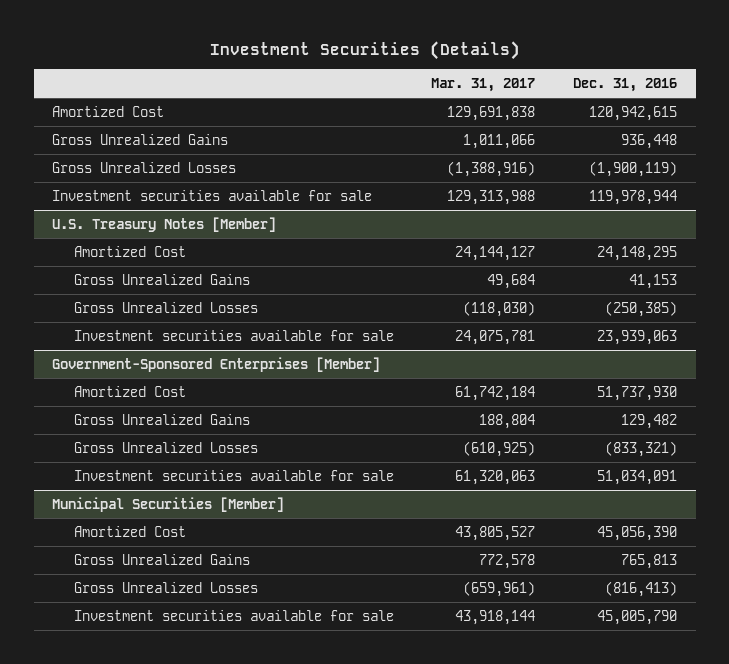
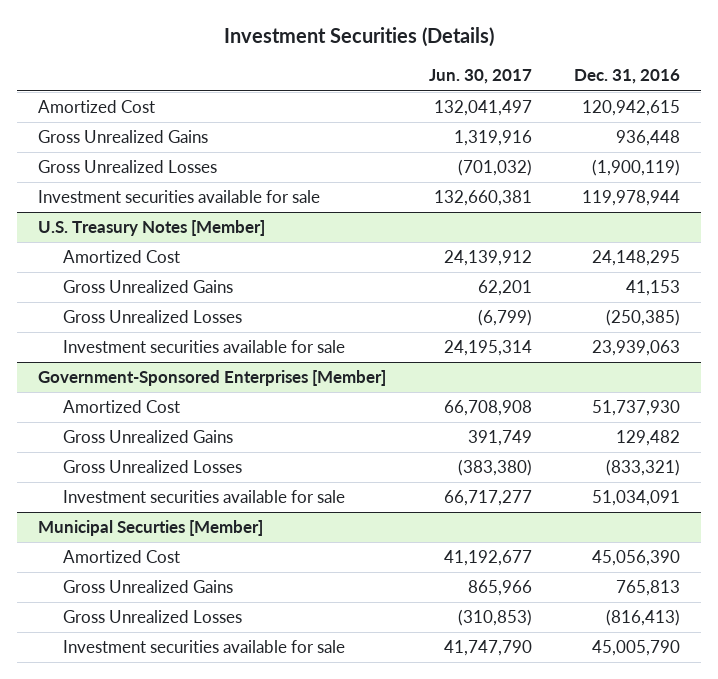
[431,78,536,93] Mar. 31, 2017 -> none
none -> [428,69,532,85] Jun. 30, 2017
[52,496,285,512] Municipal Securities [Member] -> [38,520,264,537] Municipal Securties [Member]

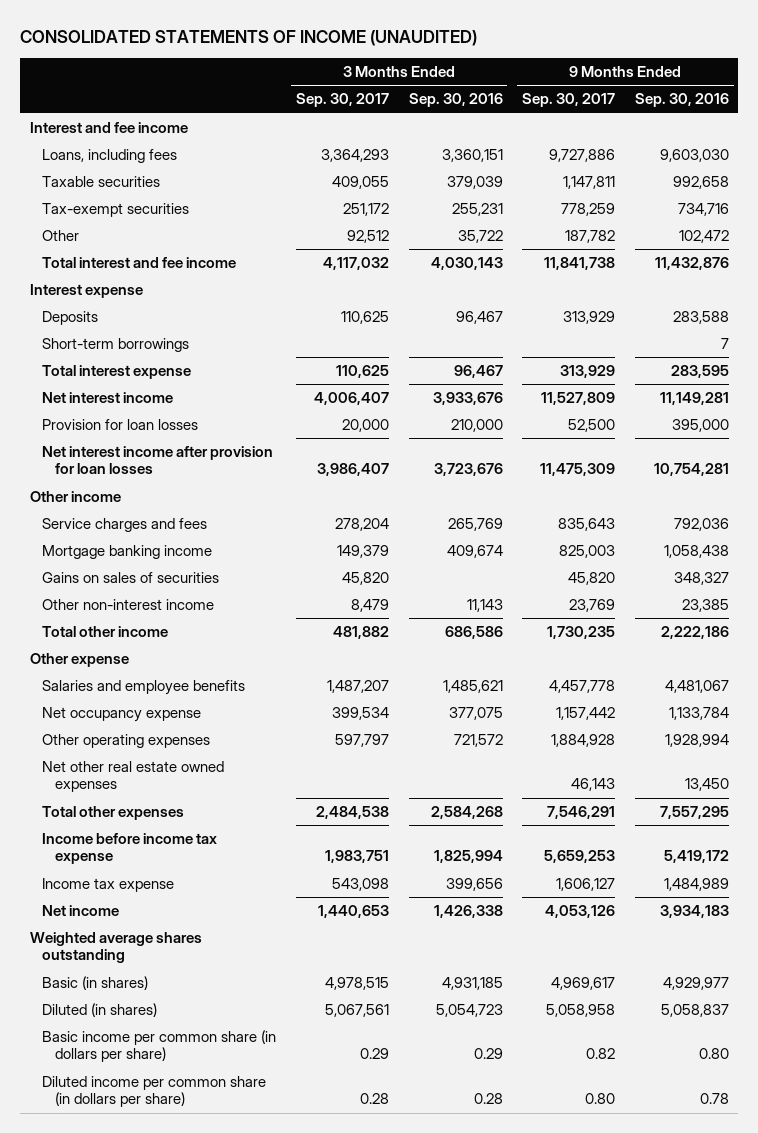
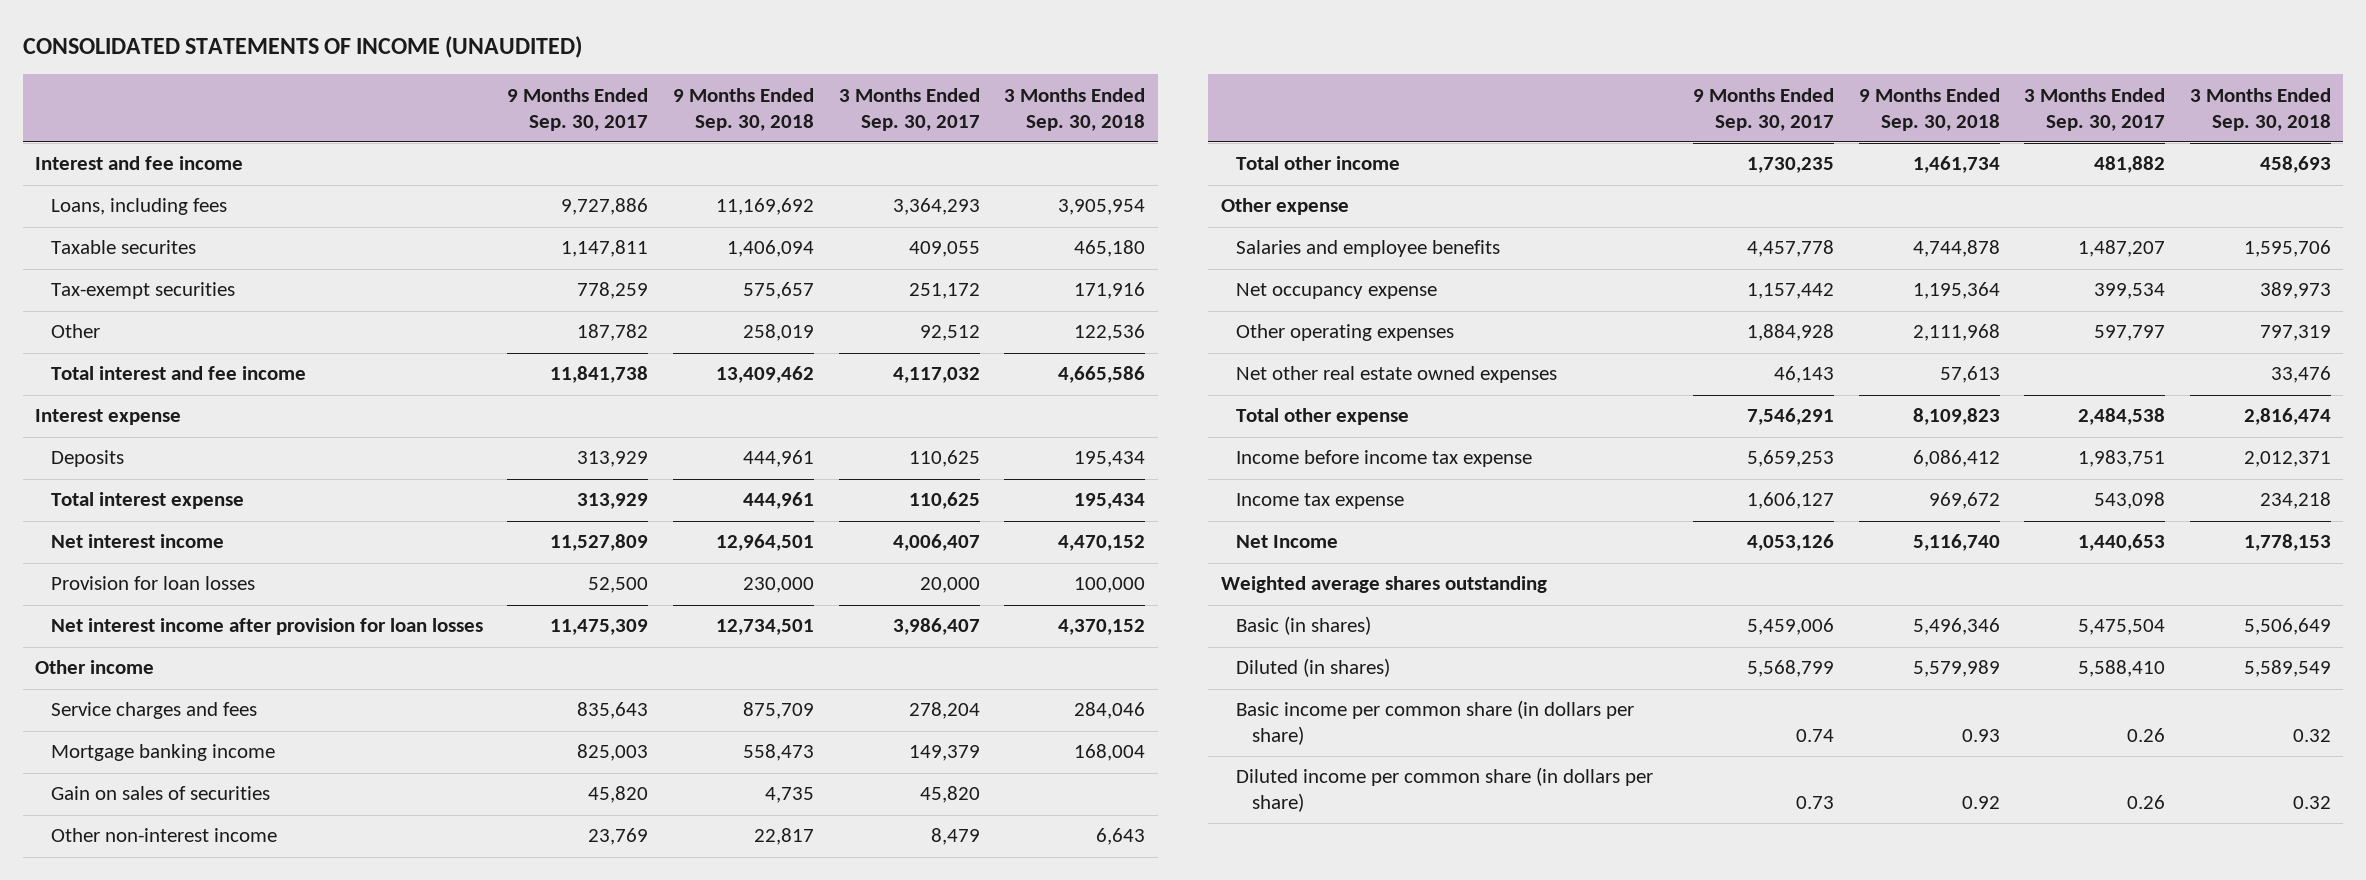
[408,93,503,108] Sep. 30, 2016 -> none
[634,93,729,108] Sep. 30, 2016 -> none
none -> [672,87,814,131] 9 Months Ended Sep. 30, 2018
none -> [1004,87,1146,131] 3 Months Ended Sep. 30, 2018
[42,176,161,188] Taxable securities -> [50,240,196,255] Taxable securites
[42,338,190,353] Short-term borrowings -> none
[42,572,220,584] Gains on sales of securities -> [50,786,270,801] Gain on sales of securities
[42,806,185,821] Total other expenses -> [1236,408,1410,426] Total other expense
[42,905,120,917] Net income -> [1236,535,1339,549] Net Income
[324,977,389,991] 4,978,515 -> [2078,619,2166,636] 5,475,504
[551,977,616,991] 4,969,617 -> [1746,618,1834,636] 5,459,006
[324,1004,389,1018] 5,067,561 -> [2078,660,2166,678] 5,588,410
[546,1004,616,1018] 5,058,958 -> [1746,660,1834,678] 5,568,799
[359,1048,389,1060] 0.29 -> [2127,728,2166,743] 0.26
[586,1048,616,1060] 0.82 -> [1795,729,1834,743] 0.74
[359,1093,389,1105] 0.28 -> [2127,795,2166,810] 0.26
[585,1093,616,1105] 0.80 -> [1795,796,1834,810] 0.73

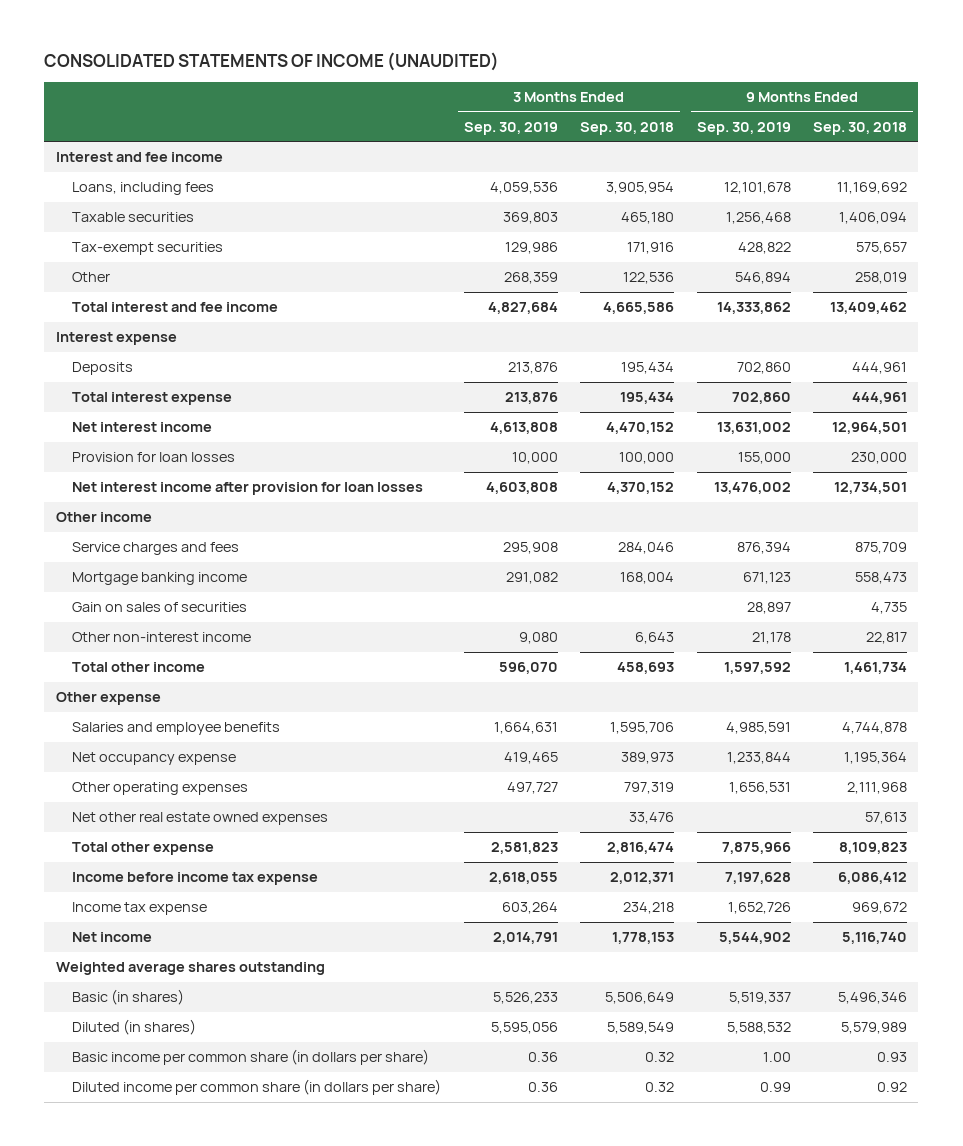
[507,87,649,131] 9 Months Ended Sep. 30, 2017 -> none
[838,87,980,131] 3 Months Ended Sep. 30, 2017 -> none
none -> [463,121,558,135] Sep. 30, 2019
none -> [696,121,791,135] Sep. 30, 2019
[50,240,196,255] Taxable securites -> [72,212,195,223] Taxable securities
[1236,535,1339,549] Net Income -> [72,932,153,943] Net income

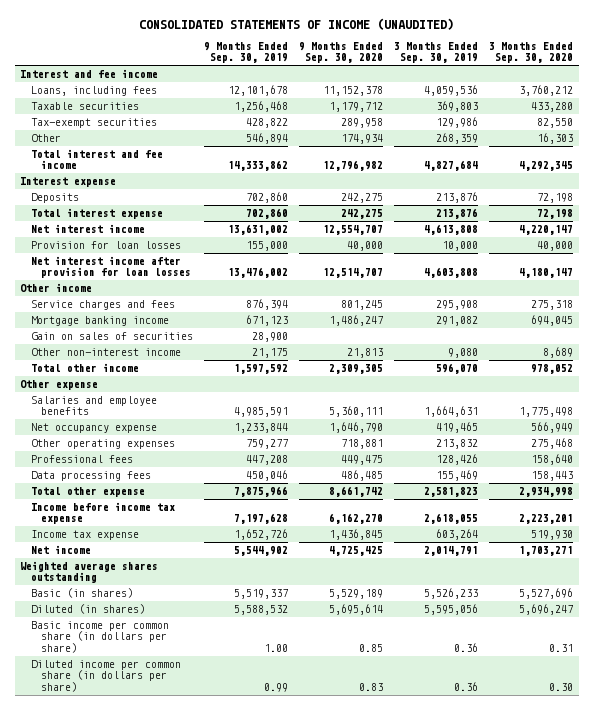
[580,121,675,135] Sep. 30, 2018 -> none
[813,121,908,135] Sep. 30, 2018 -> none
none -> [298,42,383,64] 9 Months Ended Sep. 30, 2020
none -> [488,42,573,64] 3 Months Ended Sep. 30, 2020
[746,602,791,615] 28,897 -> [251,332,288,343] 28,900
[751,632,791,645] 21,178 -> [251,348,288,359] 21,175
[72,812,329,826] Net other real estate owned expenses -> none
[506,782,558,795] 497,727 -> [435,439,478,450] 213,832
[728,782,791,795] 1,656,531 -> [245,439,288,450] 759,277
none -> [30,455,133,464] Professional fees
none -> [30,471,151,482] Data processing fees

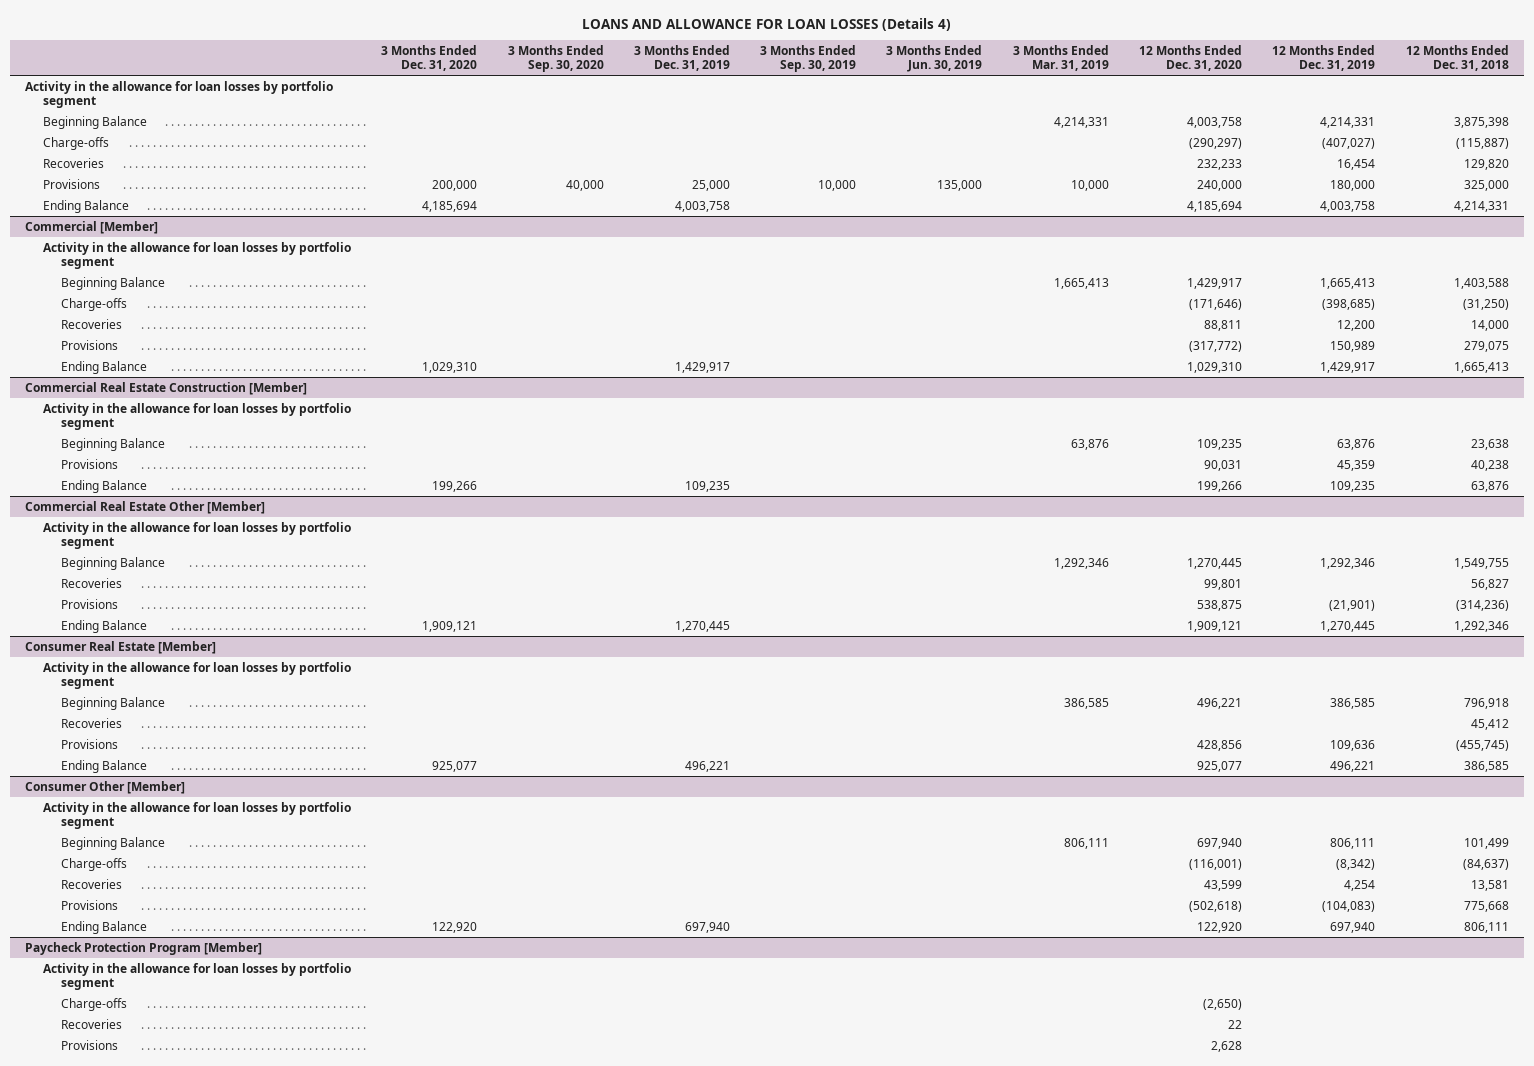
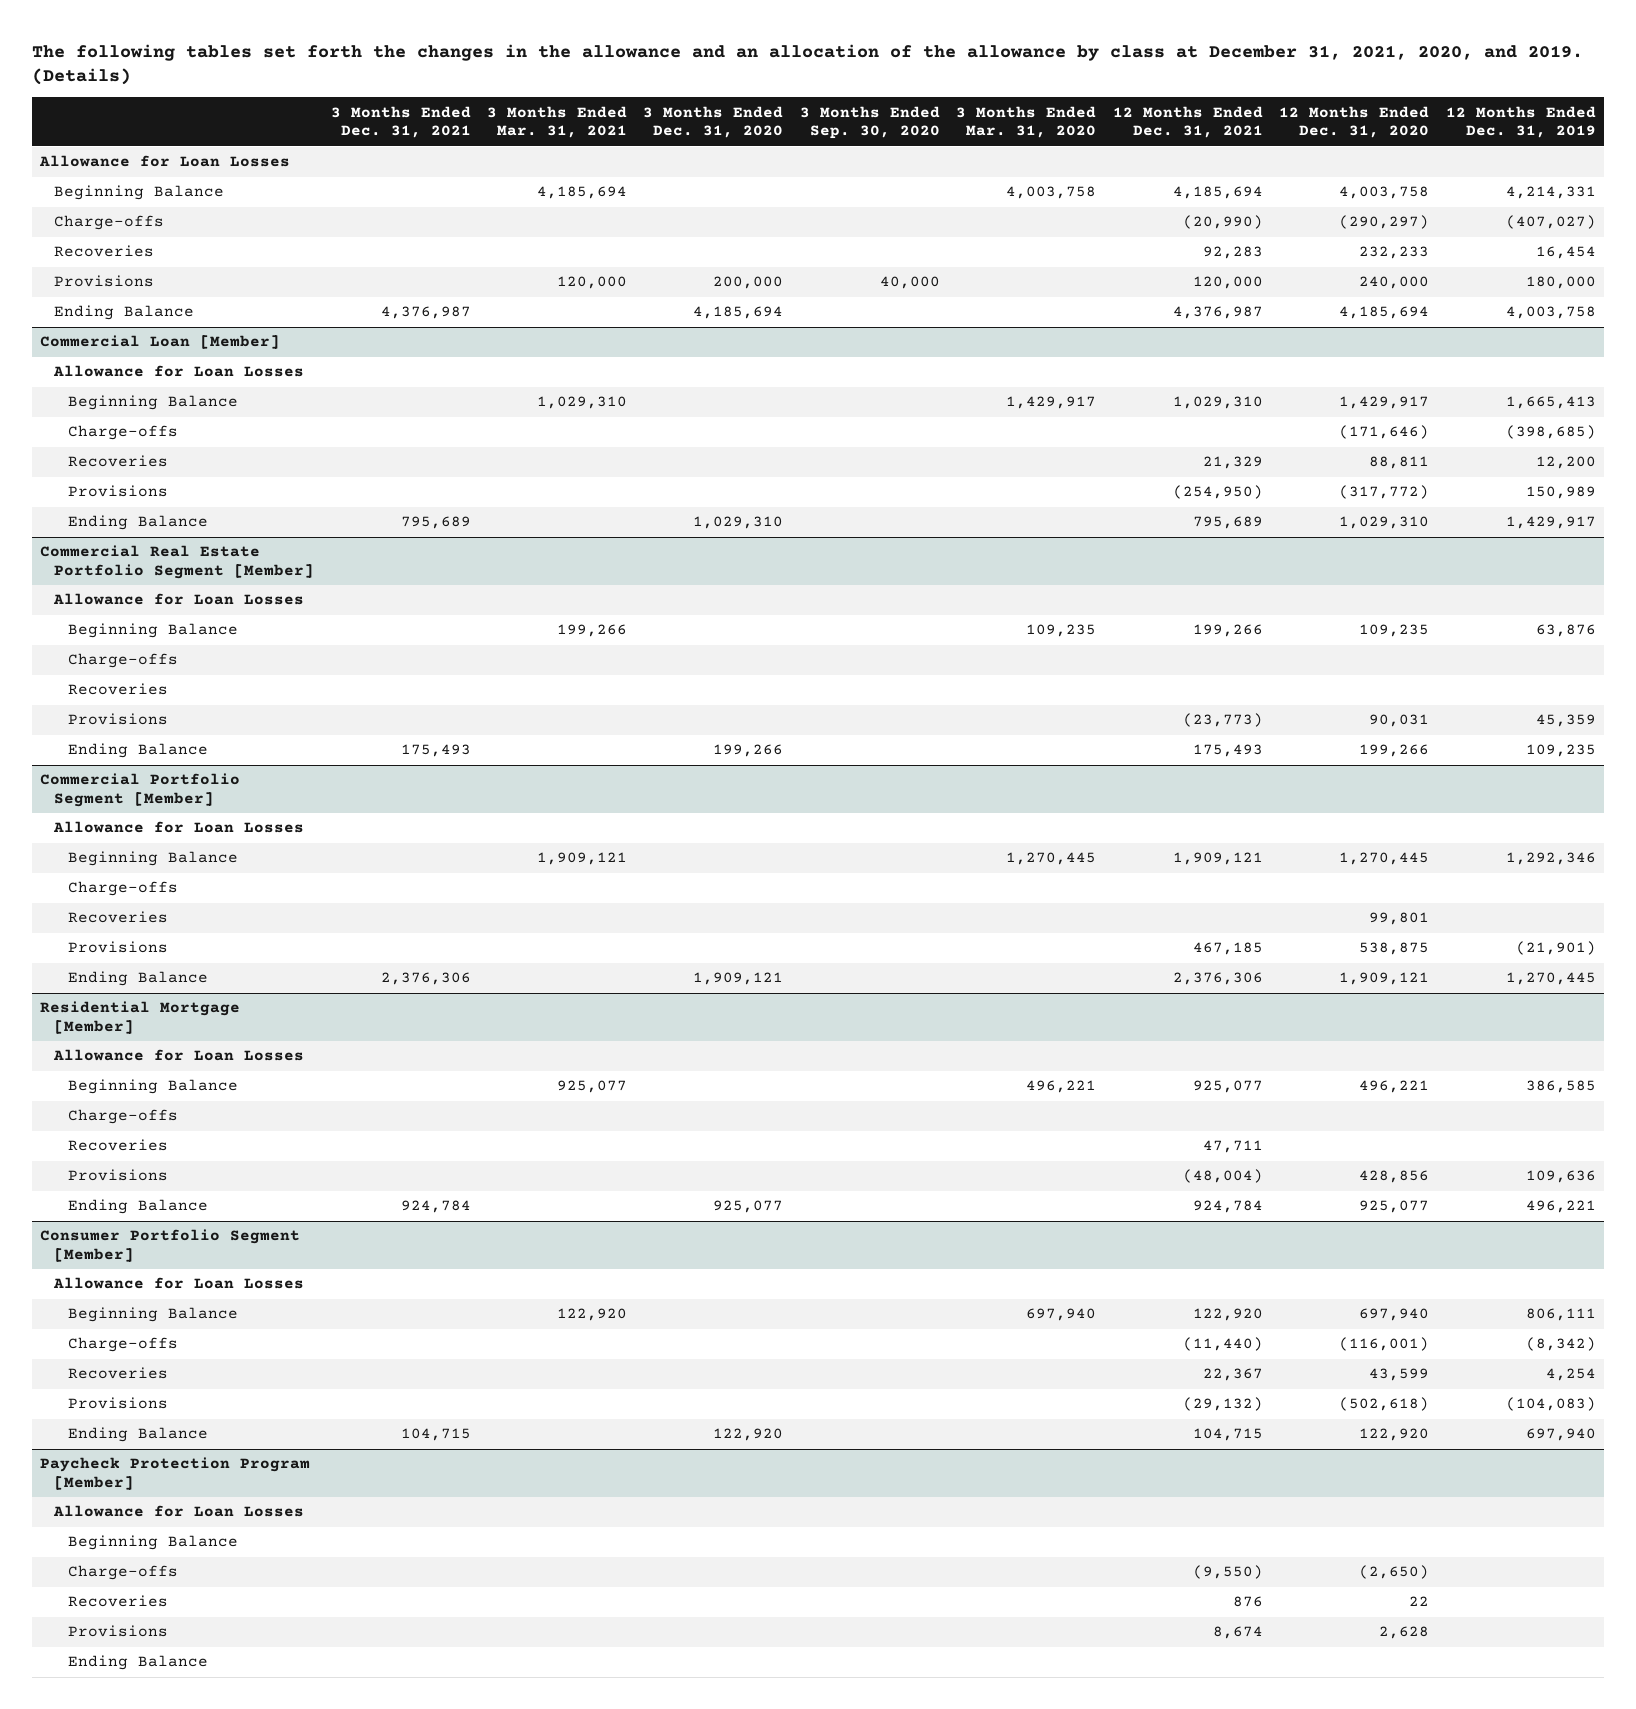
[581,17,951,31] LOANS AND ALLOWANCE FOR LOAN LOSSES (Details 4) -> [32,43,1584,86] The following tables set forth the changes in the allowance and an allocation of the allowance by class at December 31, 2021, 2020, and 2019. (Details)
[633,45,730,72] 3 Months Ended Dec. 31, 2019 -> none
[760,45,857,73] 3 Months Ended Sep. 30, 2019 -> none
[886,45,983,73] 3 Months Ended Jun. 30, 2019 -> none
[1012,45,1109,72] 3 Months Ended Mar. 31, 2019 -> none
[1405,45,1509,72] 12 Months Ended Dec. 31, 2018 -> none
none -> [330,105,471,139] 3 Months Ended Dec. 31, 2021
none -> [487,105,628,139] 3 Months Ended Mar. 31, 2021
none -> [956,105,1097,139] 3 Months Ended Mar. 31, 2020
none -> [1112,105,1263,139] 12 Months Ended Dec. 31, 2021
[25,80,334,108] Activity in the allowance for loan losses by portfolio segment -> [39,155,291,168] Allowance for Loan Losses
[25,220,159,234] Commercial [Member] -> [40,335,281,350] Commercial Loan [Member]
[43,241,352,269] Activity in the allowance for loan losses by portfolio segment -> [53,365,305,378] Allowance for Loan Losses
[25,381,308,395] Commercial Real Estate Construction [Member] -> [40,545,315,580] Commercial Real Estate Portfolio Segment [Member]
[43,402,352,430] Activity in the allowance for loan losses by portfolio segment -> [53,593,305,606] Allowance for Loan Losses
none -> [68,653,179,669] Charge-offs
none -> [68,683,169,696] Recoveries
[25,500,266,514] Commercial Real Estate Other [Member] -> [40,773,241,808] Commercial Portfolio Segment [Member]
[43,521,352,549] Activity in the allowance for loan losses by portfolio segment -> [53,821,305,834] Allowance for Loan Losses
none -> [68,881,179,897] Charge-offs
[25,640,217,654] Consumer Real Estate [Member] -> [40,1001,241,1035] Residential Mortgage [Member]
[43,661,352,689] Activity in the allowance for loan losses by portfolio segment -> [53,1049,305,1062] Allowance for Loan Losses
none -> [68,1109,179,1125] Charge-offs
[25,780,186,794] Consumer Other [Member] -> [40,1229,301,1263] Consumer Portfolio Segment [Member]
[43,801,352,829] Activity in the allowance for loan losses by portfolio segment -> [53,1277,305,1290] Allowance for Loan Losses
[43,962,352,990] Activity in the allowance for loan losses by portfolio segment -> [53,1505,305,1518] Allowance for Loan Losses
none -> [68,1535,239,1551] Beginning Balance
none -> [68,1655,209,1671] Ending Balance

